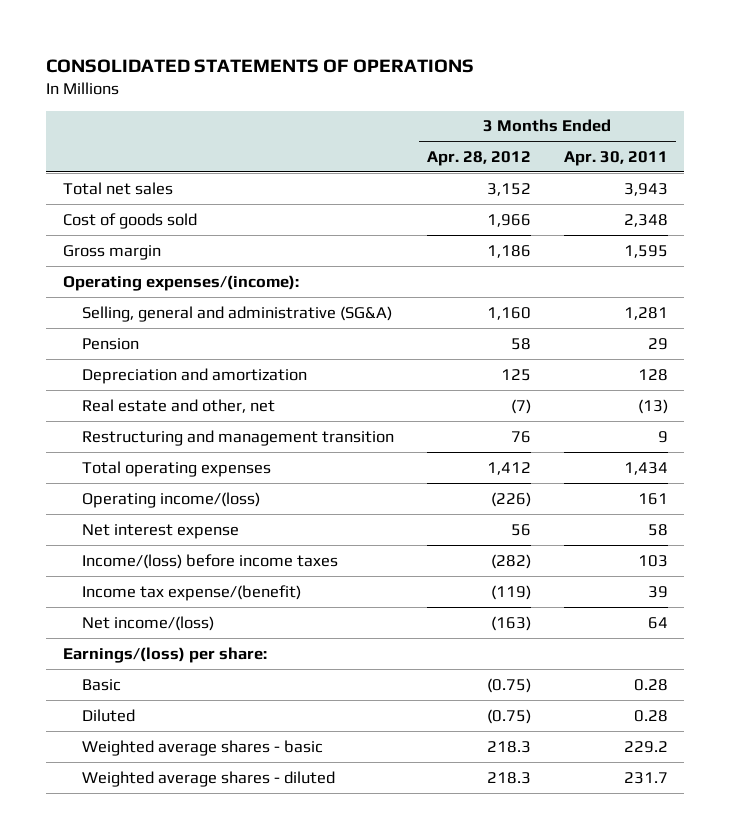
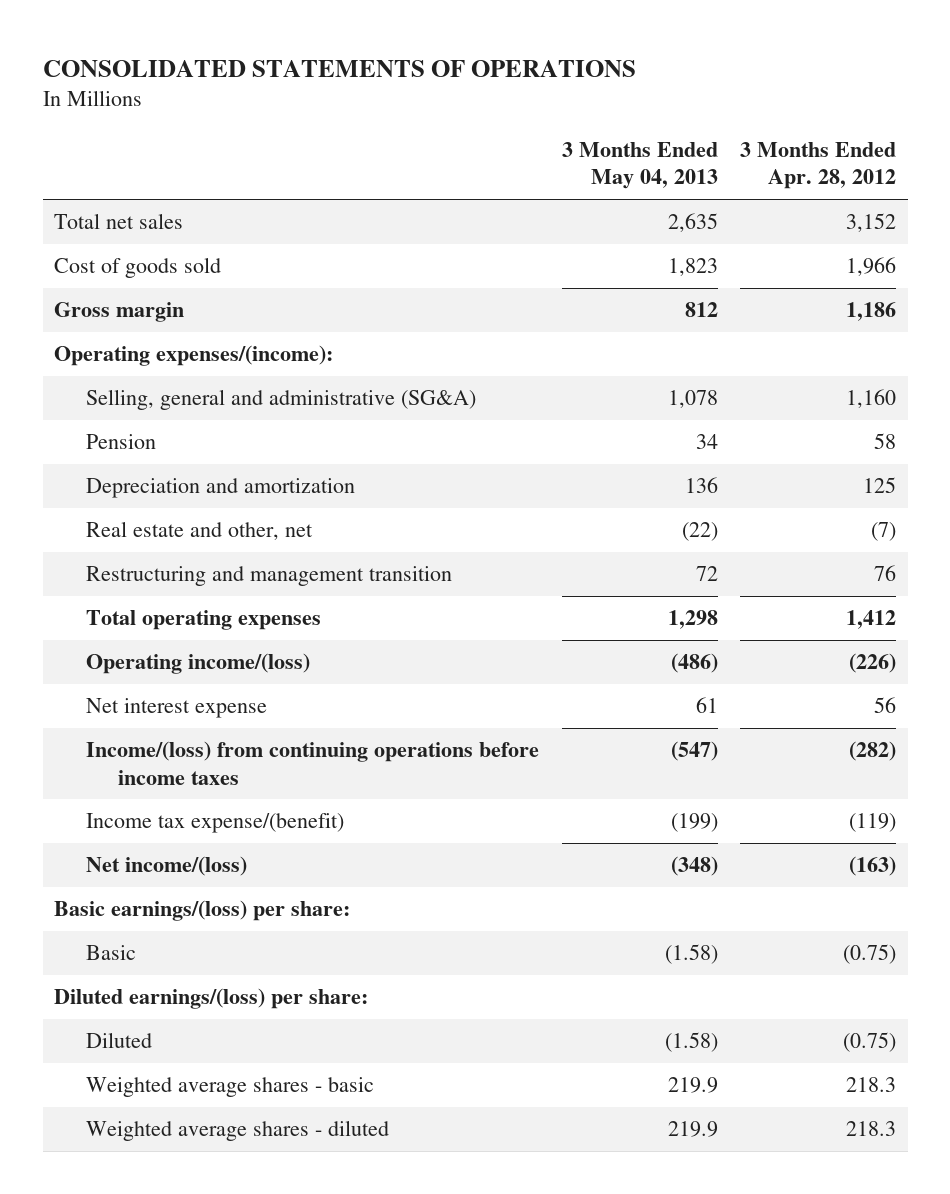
[563,150,668,166] Apr. 30, 2011 -> none
none -> [561,141,718,190] 3 Months Ended May 04, 2013
[82,553,339,569] Income/(loss) before income taxes -> [85,741,539,785] Income/(loss) from continuing operations before income taxes
[62,646,267,663] Earnings/(loss) per share: -> [54,900,351,922] Basic earnings/(loss) per share:
none -> [54,988,369,1010] Diluted earnings/(loss) per share:

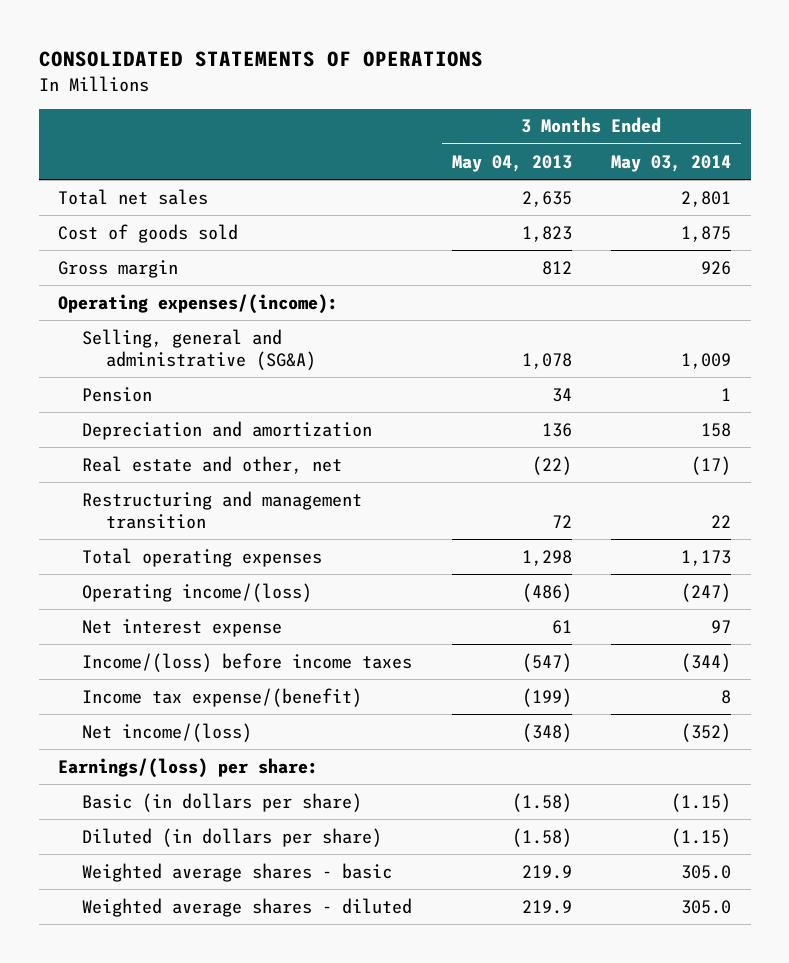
[740,141,897,190] 3 Months Ended Apr. 28, 2012 -> none
none -> [611,154,732,172] May 03, 2014
[85,741,539,785] Income/(loss) from continuing operations before income taxes -> [81,652,412,672] Income/(loss) before income taxes
[54,988,369,1010] Diluted earnings/(loss) per share: -> none
[54,900,351,922] Basic earnings/(loss) per share: -> [58,757,319,778] Earnings/(loss) per share:
[85,945,136,961] Basic -> [81,792,362,812] Basic (in dollars per share)
[85,1032,152,1049] Diluted -> [81,827,382,847] Diluted (in dollars per share)

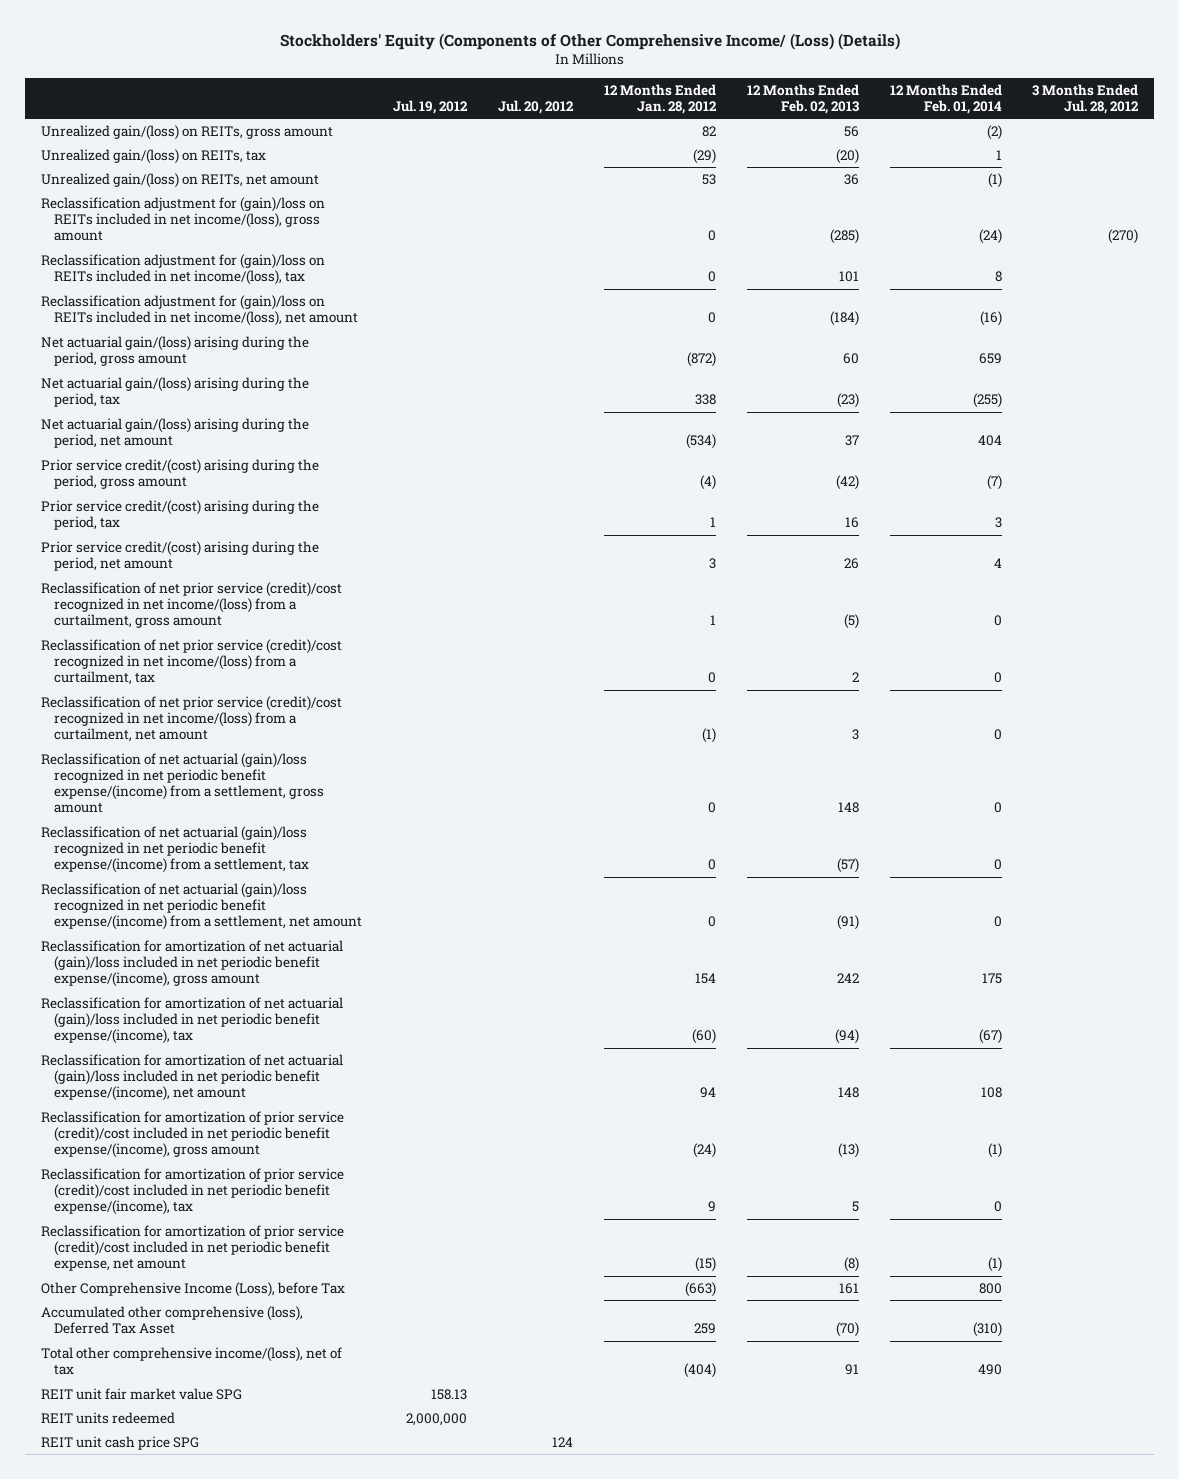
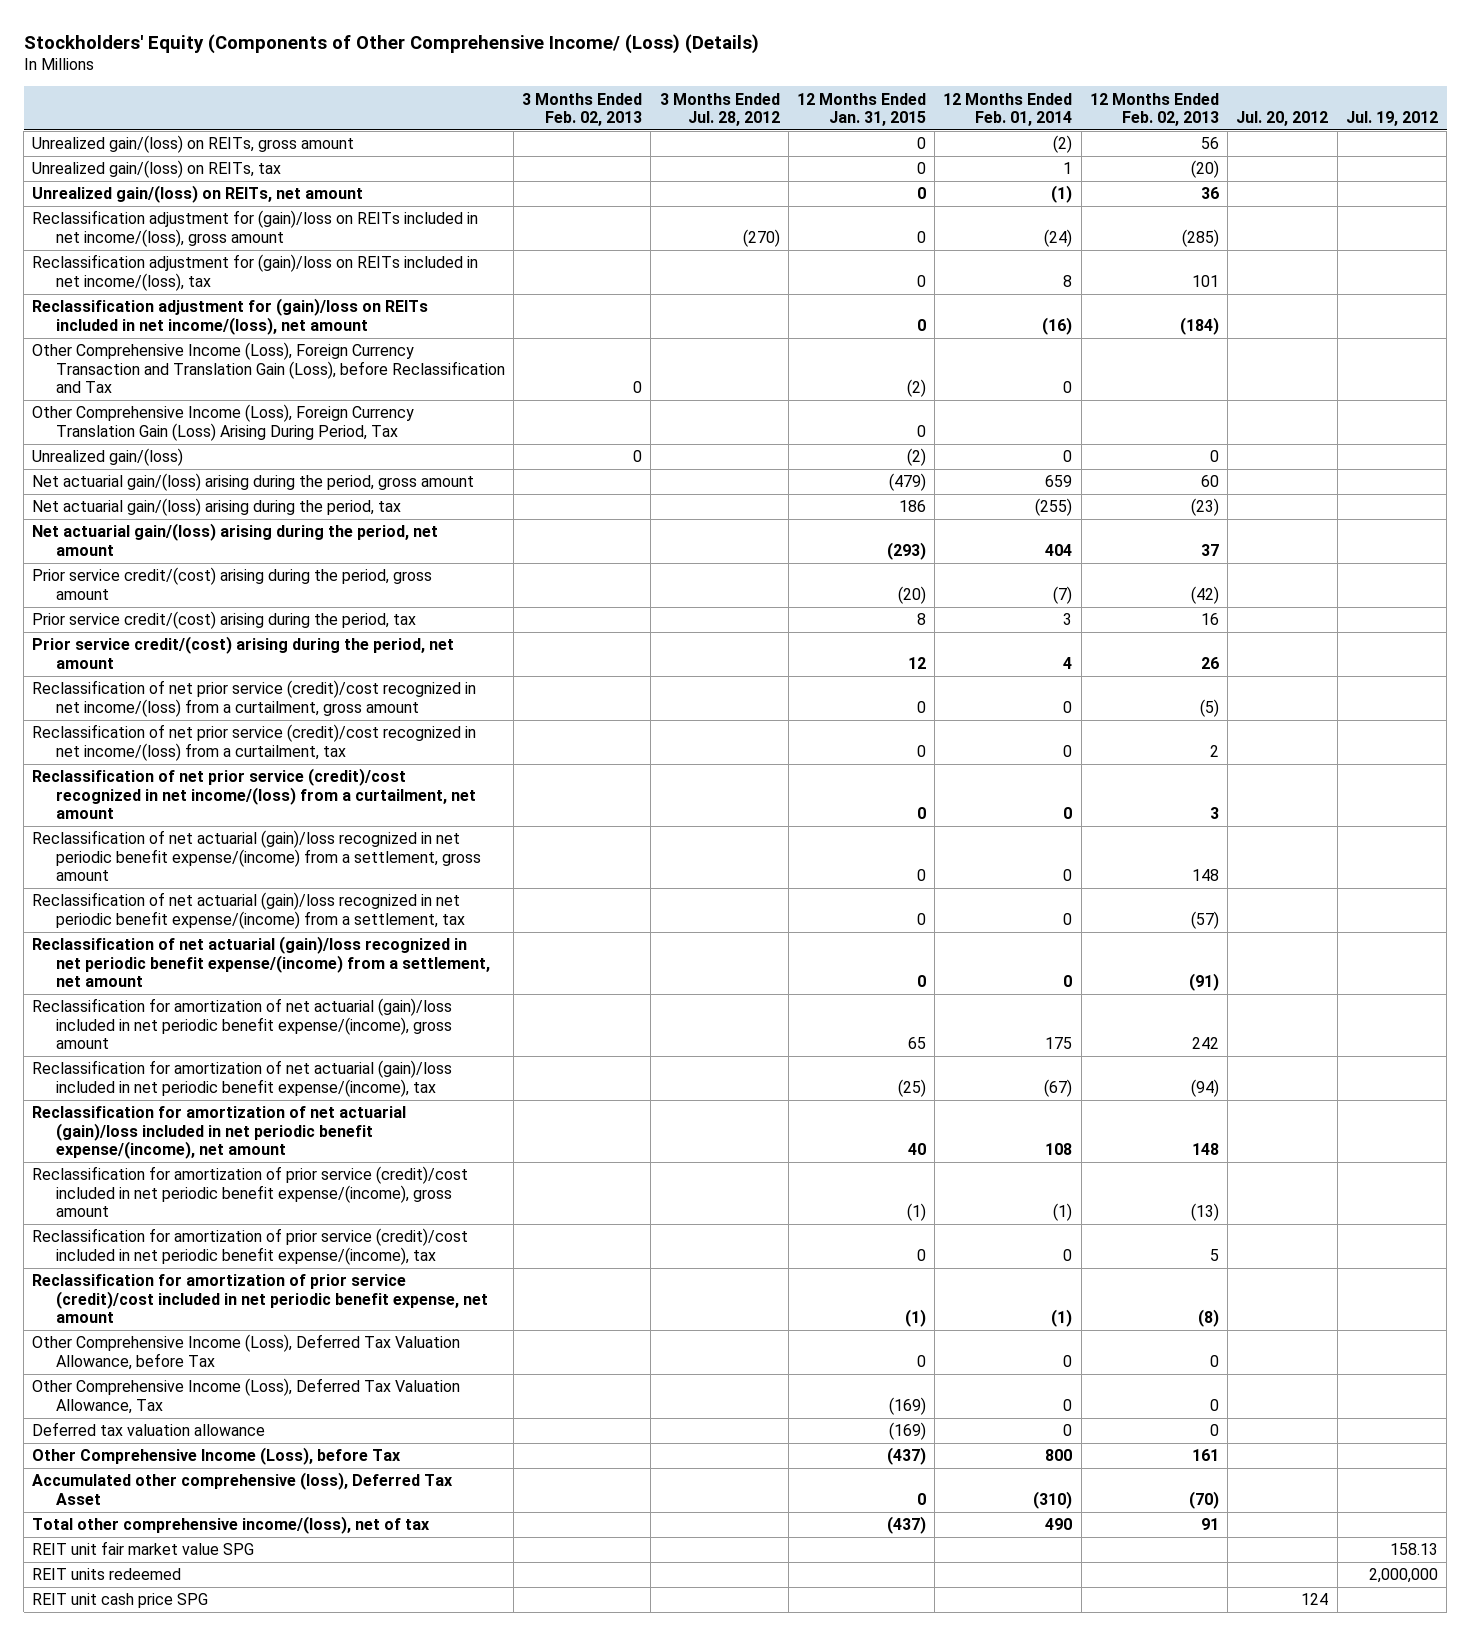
[603,83,717,114] 12 Months Ended Jan. 28, 2012 -> none
none -> [522,92,643,127] 3 Months Ended Feb. 02, 2013
none -> [796,92,926,127] 12 Months Ended Jan. 31, 2015
none -> [32,342,505,394] Other Comprehensive Income (Loss), Foreign Currency Transaction and Translation Gain (Loss), before Reclassification and Tax
none -> [32,404,415,441] Other Comprehensive Income (Loss), Foreign Currency Translation Gain (Loss) Arising During Period, Tax
none -> [32,448,184,467] Unrealized gain/(loss)
none -> [32,1334,461,1370] Other Comprehensive Income (Loss), Deferred Tax Valuation Allowance, before Tax
none -> [32,1378,461,1414] Other Comprehensive Income (Loss), Deferred Tax Valuation Allowance, Tax
none -> [32,1422,266,1437] Deferred tax valuation allowance

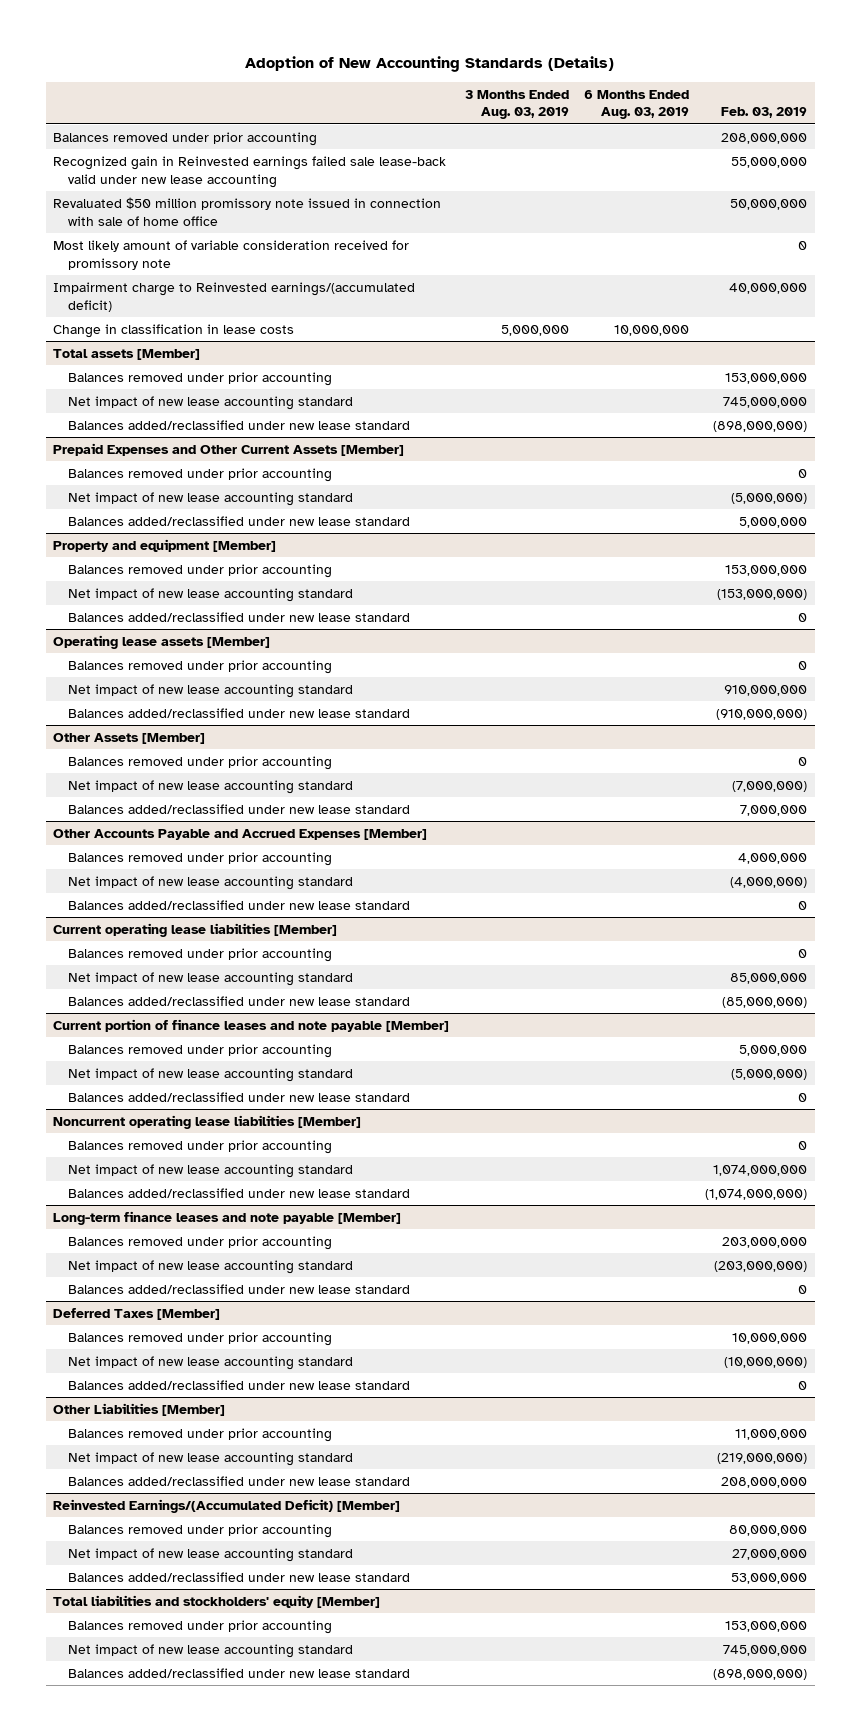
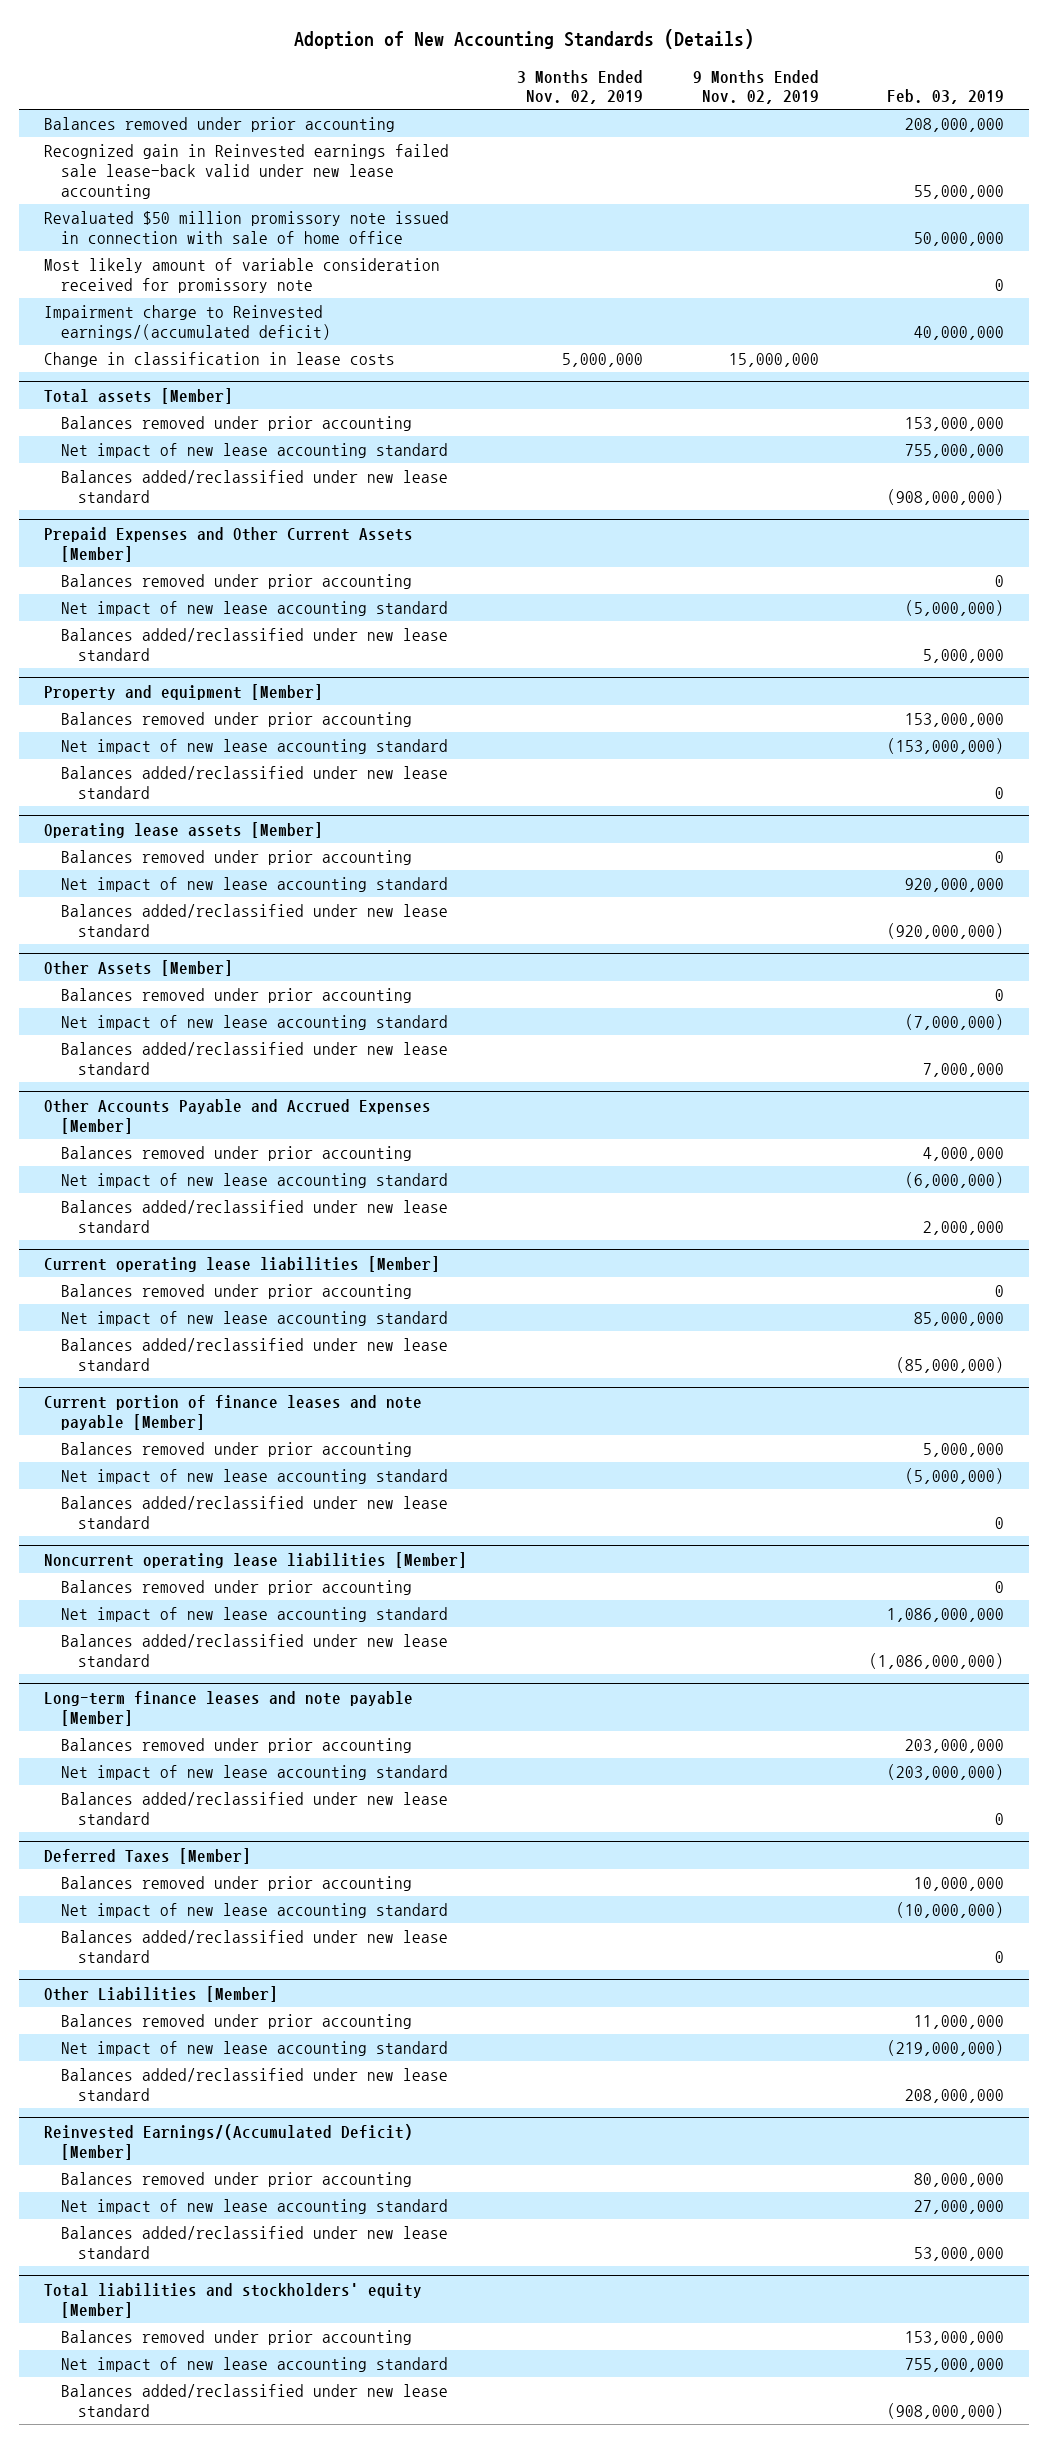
[464,89,569,120] 3 Months Ended Aug. 03, 2019 -> none
[584,89,690,120] 6 Months Ended Aug. 03, 2019 -> none
none -> [517,69,644,105] 3 Months Ended Nov. 02, 2019
none -> [693,69,820,105] 9 Months Ended Nov. 02, 2019
[722,397,807,409] 745,000,000 -> [905,444,1005,459] 755,000,000
[712,421,807,433] (898,000,000) -> [887,488,1005,505] (908,000,000)
[723,685,807,697] 910,000,000 -> [905,878,1005,893] 920,000,000
[715,709,807,721] (910,000,000) -> [887,922,1005,939] (920,000,000)
[729,877,807,889] (4,000,000) -> [905,1172,1005,1189] (6,000,000)
[797,901,807,911] 0 -> [923,1220,1005,1235] 2,000,000
[712,1165,807,1177] 1,074,000,000 -> [887,1608,1005,1623] 1,086,000,000
[704,1189,807,1201] (1,074,000,000) -> [869,1652,1005,1669] (1,086,000,000)
[722,1645,807,1657] 745,000,000 -> [905,2358,1005,2373] 755,000,000
[712,1669,807,1681] (898,000,000) -> [887,2402,1005,2419] (908,000,000)

